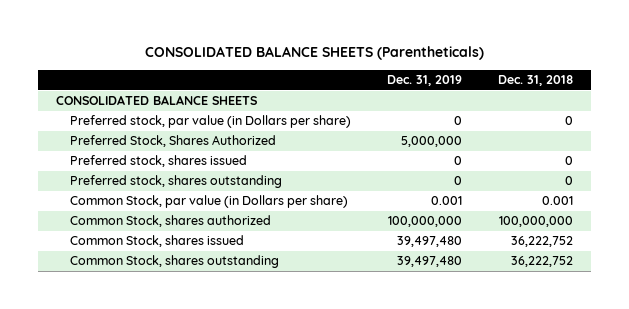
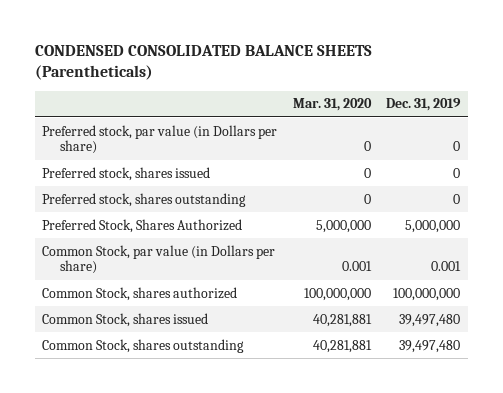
[144,46,484,61] CONSOLIDATED BALANCE SHEETS (Parentheticals) -> [34,44,372,81] CONDENSED CONSOLIDATED BALANCE SHEETS (Parentheticals)
[497,75,573,87] Dec. 31, 2018 -> none
none -> [292,98,372,112] Mar. 31, 2020
[56,95,258,106] CONSOLIDATED BALANCE SHEETS -> none
[69,135,276,148] Preferred Stock, Shares Authorized -> [42,218,243,233] Preferred Stock, Shares Authorized

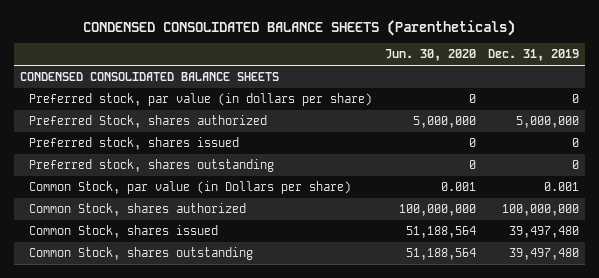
[292,98,372,112] Mar. 31, 2020 -> none
none -> [384,49,476,62] Jun. 30, 2020
none -> [19,72,279,82] CONDENSED CONSOLIDATED BALANCE SHEETS
[42,124,278,155] Preferred stock, par value (in Dollars per share) -> [29,93,373,107] Preferred stock, par value (in dollars per share)
none -> [29,115,268,129] Preferred Stock, shares authorized
[42,218,243,233] Preferred Stock, Shares Authorized -> none

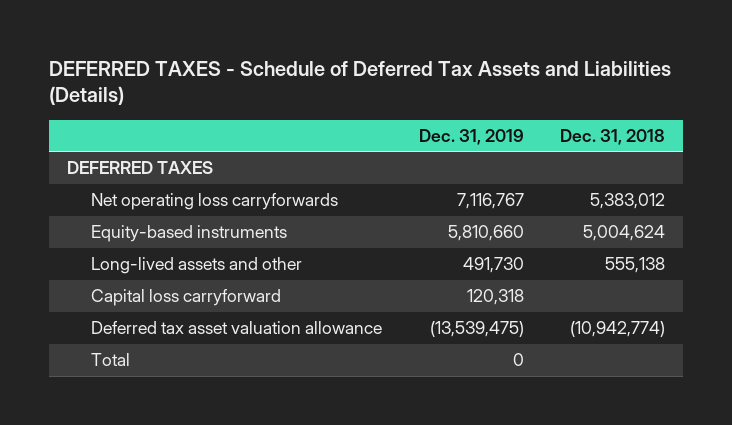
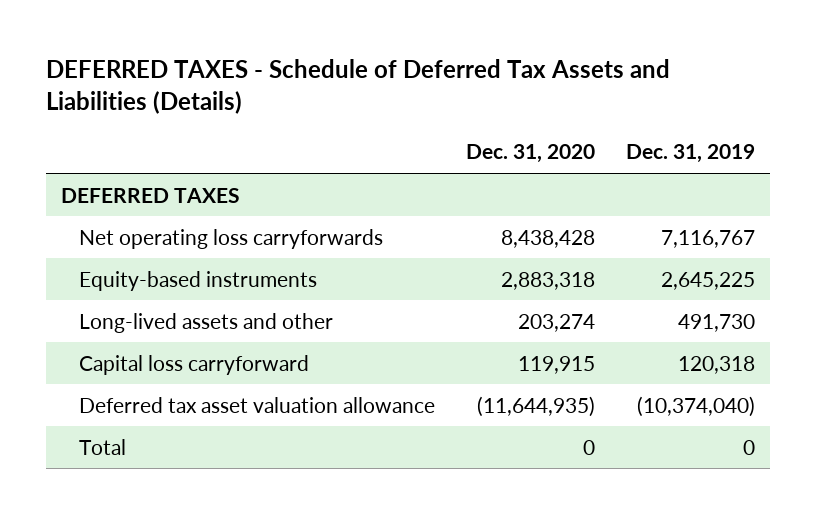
[560,128,666,145] Dec. 31, 2018 -> none
none -> [465,144,595,164] Dec. 31, 2020
[447,225,524,242] 5,810,660 -> [660,271,755,290] 2,645,225
[429,321,524,338] (13,539,475) -> [636,395,755,417] (10,374,040)

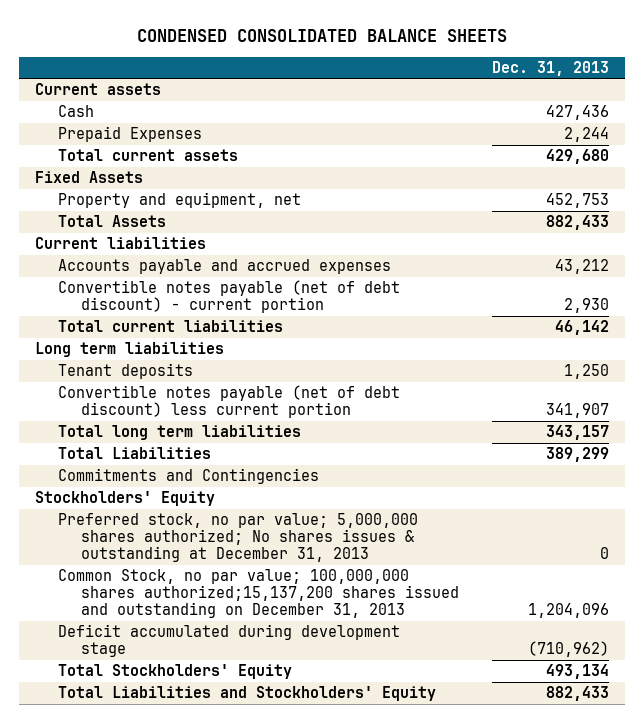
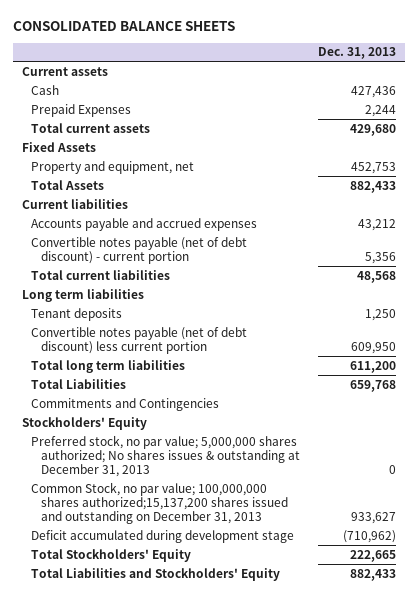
[136,28,507,42] CONDENSED CONSOLIDATED BALANCE SHEETS -> [12,21,235,32] CONSOLIDATED BALANCE SHEETS
[563,298,609,314] 2,930 -> [365,251,397,264] 5,356
[554,320,609,336] 46,142 -> [357,270,397,283] 48,568
[545,403,609,419] 341,907 -> [351,341,397,354] 609,950
[545,425,609,441] 343,157 -> [350,360,397,373] 611,200
[545,447,609,463] 389,299 -> [350,379,397,392] 659,768
[527,603,609,619] 1,204,096 -> [351,512,397,525] 933,627
[545,664,609,680] 493,134 -> [350,549,397,562] 222,665

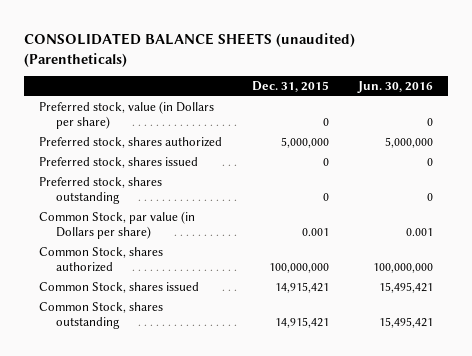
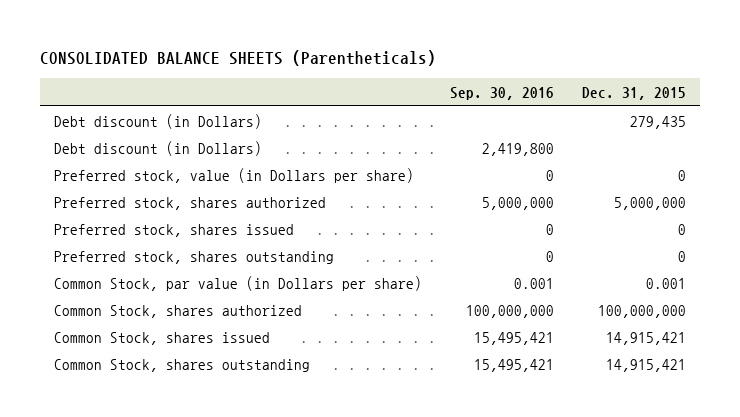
[23,32,355,67] CONSOLIDATED BALANCE SHEETS (unaudited) (Parentheticals) -> [39,50,436,67] CONSOLIDATED BALANCE SHEETS (Parentheticals)
[357,81,434,94] Jun. 30, 2016 -> none
none -> [449,86,554,100] Sep. 30, 2016
none -> [53,113,262,129] Debt discount (in Dollars)
none -> [53,140,262,156] Debt discount (in Dollars)

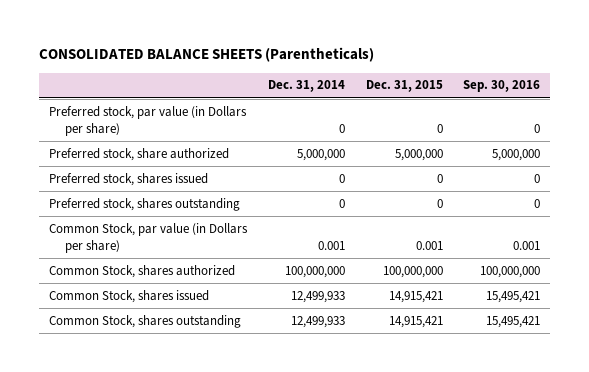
none -> [267,80,345,93] Dec. 31, 2014
[53,113,262,129] Debt discount (in Dollars) -> none
[53,140,262,156] Debt discount (in Dollars) -> none
[53,167,414,183] Preferred stock, value (in Dollars per share) -> [49,105,248,136] Preferred stock, par value (in Dollars per share)
[53,196,326,210] Preferred stock, shares authorized -> [49,147,230,161] Preferred stock, share authorized

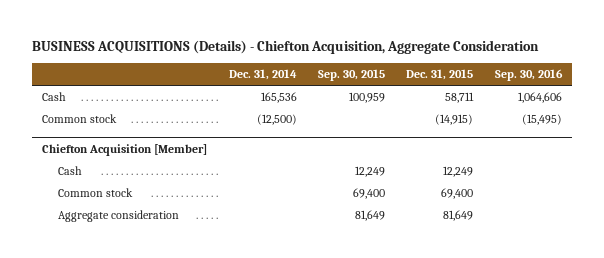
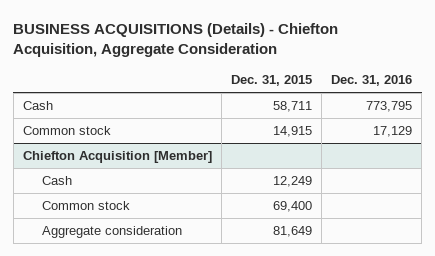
[228,68,297,80] Dec. 31, 2014 -> none
[318,68,386,81] Sep. 30, 2015 -> none
[494,68,563,81] Sep. 30, 2016 -> none
none -> [330,75,412,87] Dec. 31, 2016
[435,114,474,126] (14,915) -> [272,126,312,138] 14,915

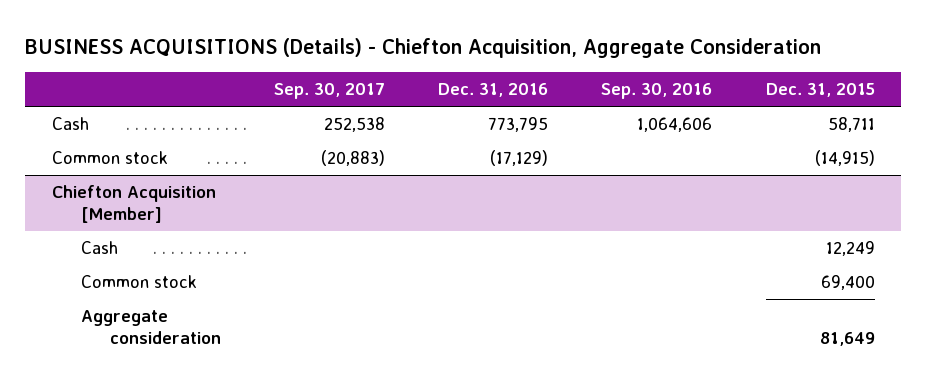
none -> [273,83,385,100] Sep. 30, 2017
none -> [601,83,713,100] Sep. 30, 2016
[272,126,312,138] 14,915 -> [814,150,875,167] (14,915)
[372,126,412,138] 17,129 -> [490,150,549,167] (17,129)

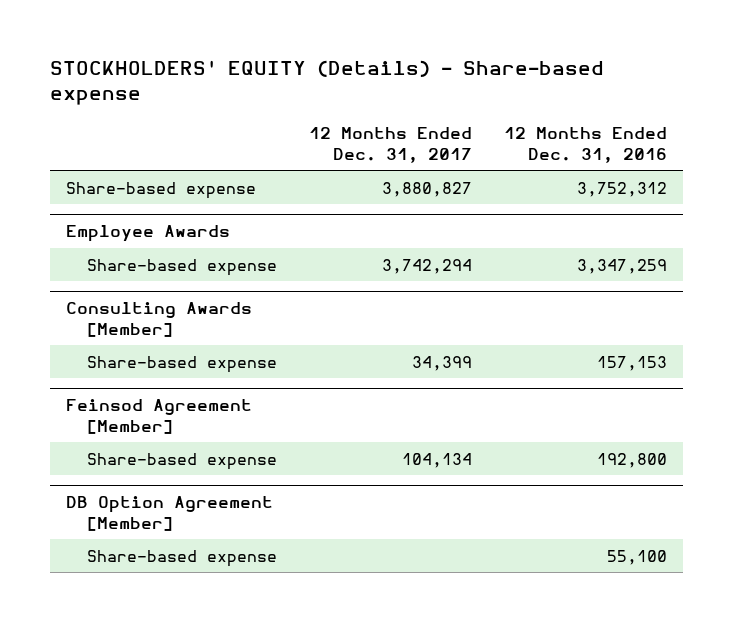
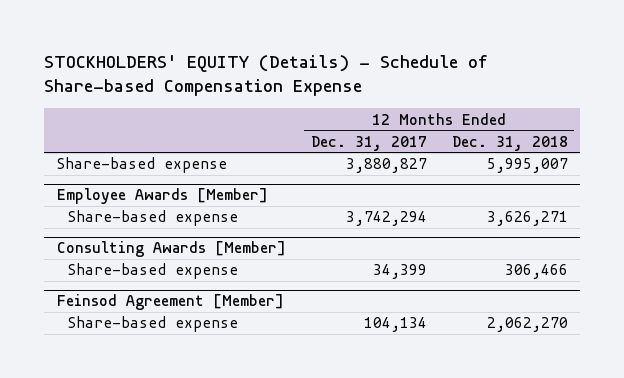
[50,60,605,106] STOCKHOLDERS' EQUITY (Details) - Share-based expense -> [43,55,488,97] STOCKHOLDERS' EQUITY (Details) - Schedule of Share-based Compensation Expense
[503,127,667,163] 12 Months Ended Dec. 31, 2016 -> none
none -> [451,135,568,151] Dec. 31, 2018
[66,225,231,243] Employee Awards -> [56,188,268,205] Employee Awards [Member]
[66,496,274,531] DB Option Agreement [Member] -> none
[86,549,277,567] Share-based expense -> none

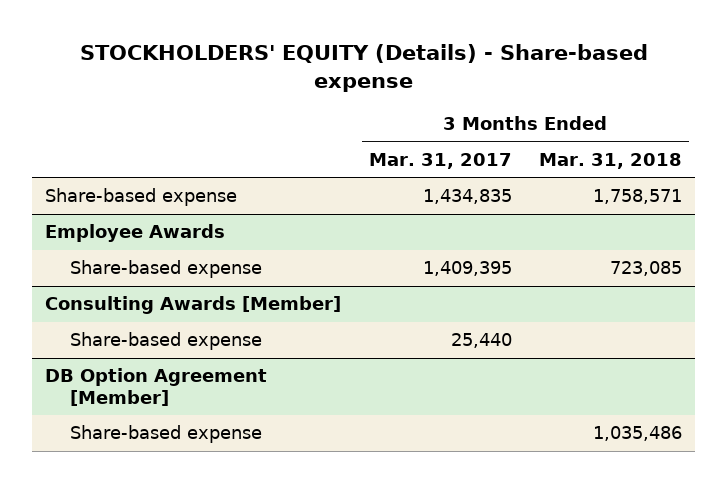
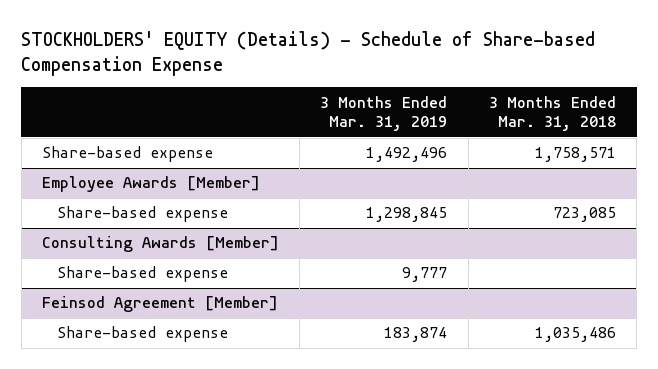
[79,43,648,92] STOCKHOLDERS' EQUITY (Details) - Share-based expense -> [21,31,596,77] STOCKHOLDERS' EQUITY (Details) - Schedule of Share-based Compensation Expense
[368,152,512,169] Mar. 31, 2017 -> none
none -> [320,95,448,132] 3 Months Ended Mar. 31, 2019
[45,224,226,243] Employee Awards -> [41,176,260,193] Employee Awards [Member]
[45,368,268,407] DB Option Agreement [Member] -> none
none -> [41,296,278,313] Feinsod Agreement [Member]

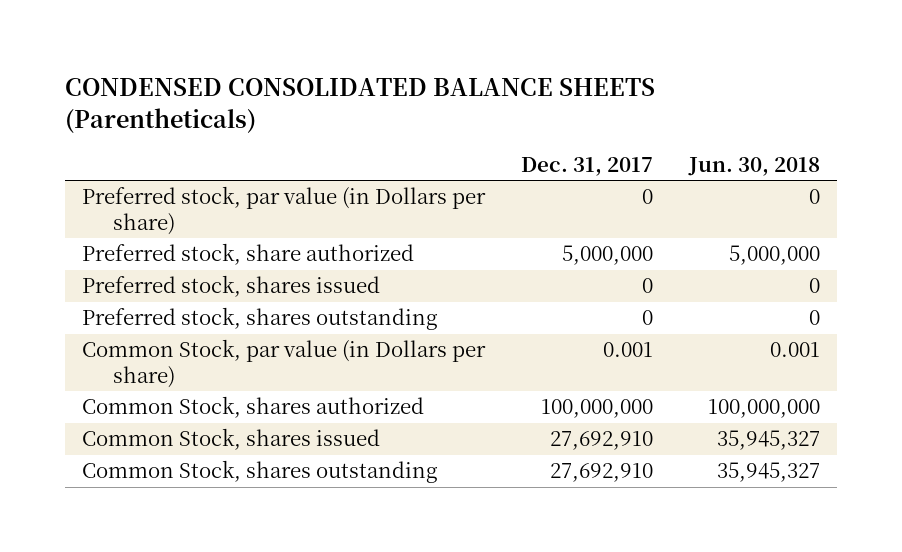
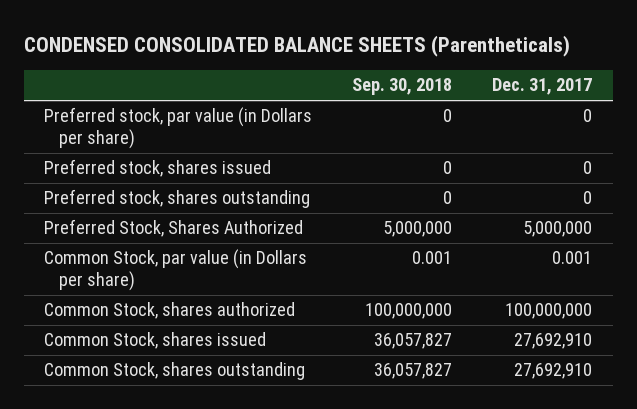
[687,156,820,176] Jun. 30, 2018 -> none
none -> [352,78,453,96] Sep. 30, 2018
[82,243,415,266] Preferred stock, share authorized -> none
none -> [44,219,304,238] Preferred Stock, Shares Authorized

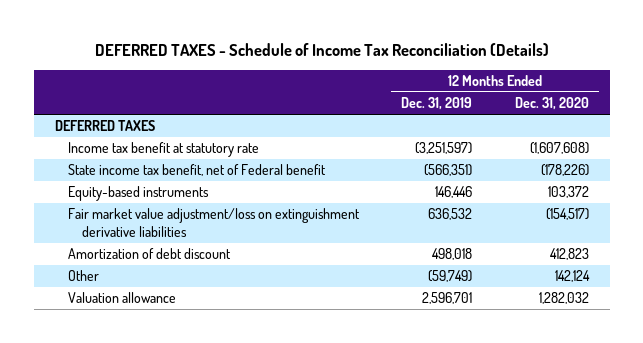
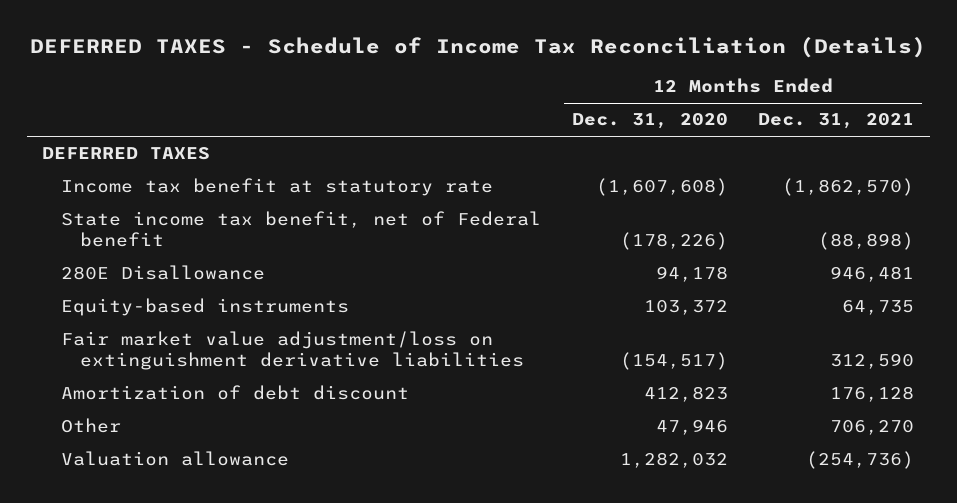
[401,97,473,111] Dec. 31, 2019 -> none
none -> [758,113,915,130] Dec. 31, 2021
none -> [60,265,265,281] 280E Disallowance
[554,270,590,283] 142,124 -> [655,419,728,436] 47,946

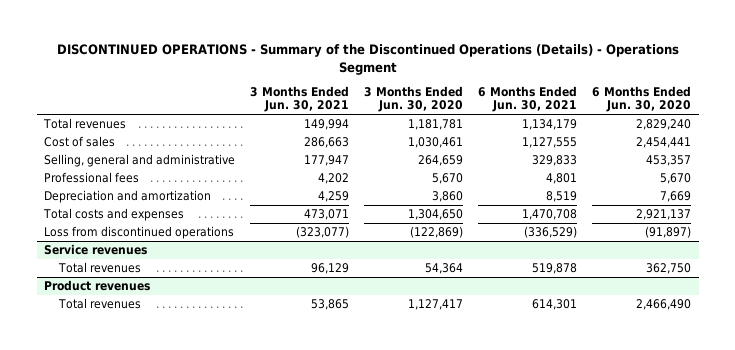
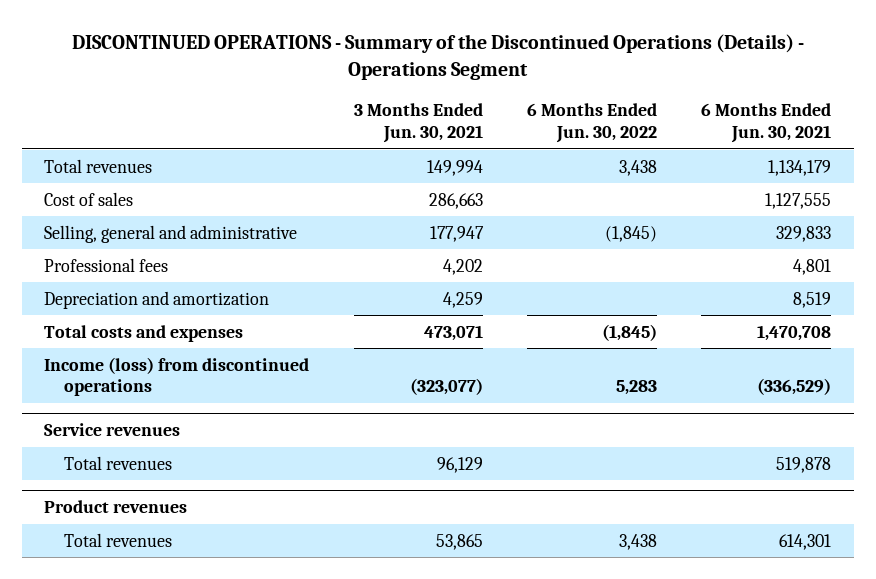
[364,85,464,113] 3 Months Ended Jun. 30, 2020 -> none
[592,85,692,113] 6 Months Ended Jun. 30, 2020 -> none
none -> [527,103,658,143] 6 Months Ended Jun. 30, 2022
[44,226,235,240] Loss from discontinued operations -> [44,356,310,397] Income (loss) from discontinued operations

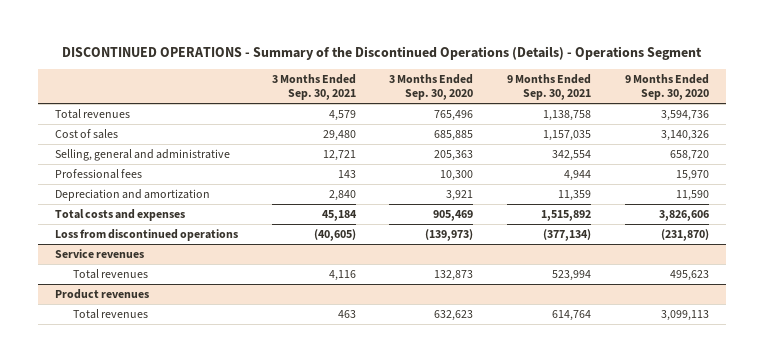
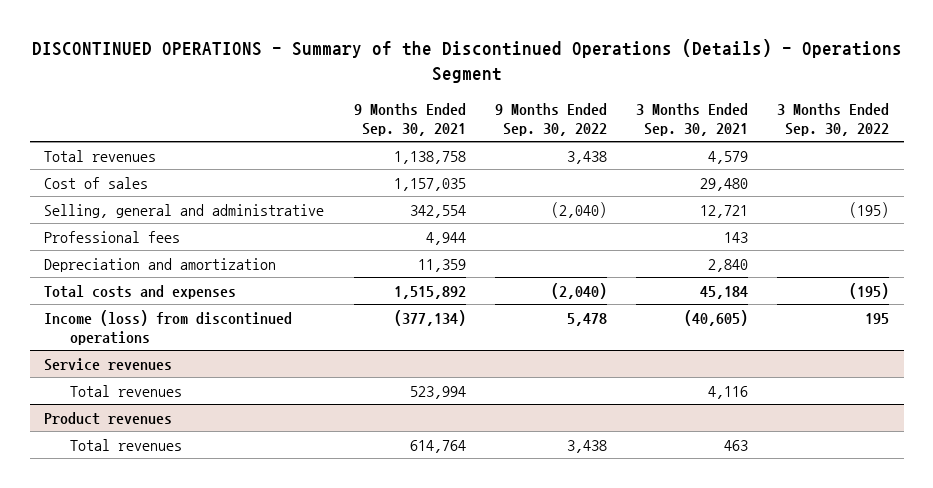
[389,73,474,101] 3 Months Ended Sep. 30, 2020 -> none
[624,73,709,101] 9 Months Ended Sep. 30, 2020 -> none
none -> [494,102,607,136] 9 Months Ended Sep. 30, 2022
none -> [777,102,890,136] 3 Months Ended Sep. 30, 2022
[54,228,238,241] Loss from discontinued operations -> [44,309,293,345] Income (loss) from discontinued operations

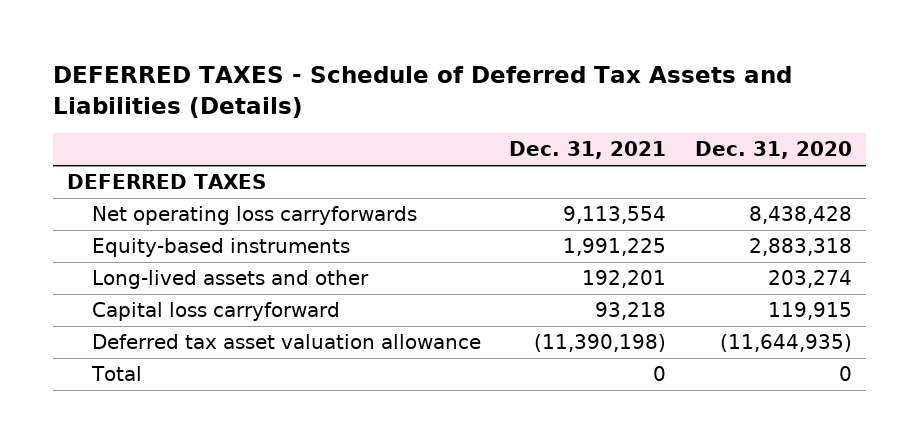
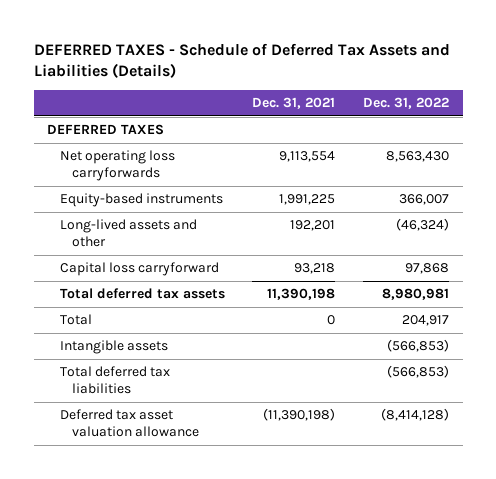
[695,141,853,160] Dec. 31, 2020 -> none
none -> [362,97,449,110] Dec. 31, 2022
none -> [59,288,225,300] Total deferred tax assets
none -> [59,340,168,355] Intangible assets
none -> [59,366,170,395] Total deferred tax liabilities
[91,334,481,350] Deferred tax asset valuation allowance -> [59,409,200,438] Deferred tax asset valuation allowance

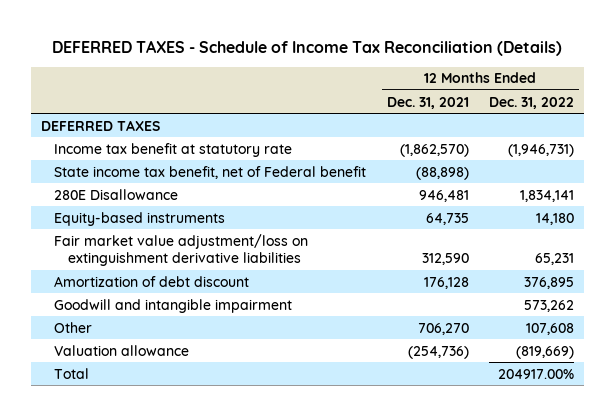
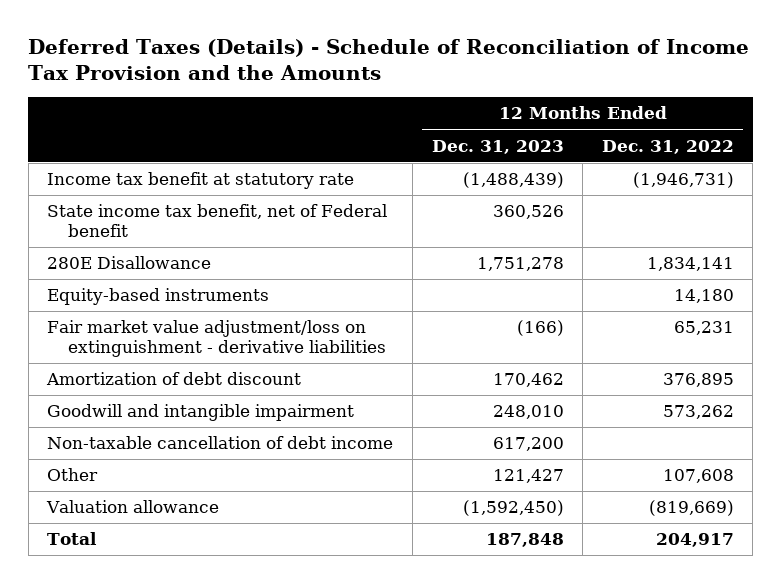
[52,39,563,56] DEFERRED TAXES - Schedule of Income Tax Reconciliation (Details) -> [28,39,750,81] Deferred Taxes (Details) - Schedule of Reconciliation of Income Tax Provision and the Amounts
[386,96,469,109] Dec. 31, 2021 -> none
none -> [431,139,564,154] Dec. 31, 2023
[40,119,160,131] DEFERRED TAXES -> none
[54,233,309,267] Fair market value adjustment/loss on extinguishment derivative liabilities -> [47,320,386,357] Fair market value adjustment/loss on extinguishment - derivative liabilities
none -> [47,436,394,450] Non-taxable cancellation of debt income
[498,368,575,379] 204917.00% -> [655,533,734,548] 204,917

